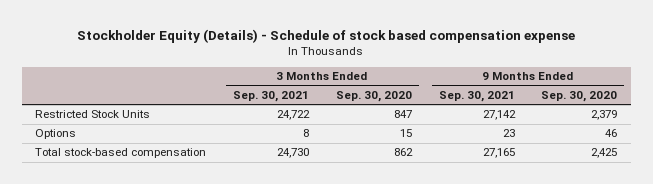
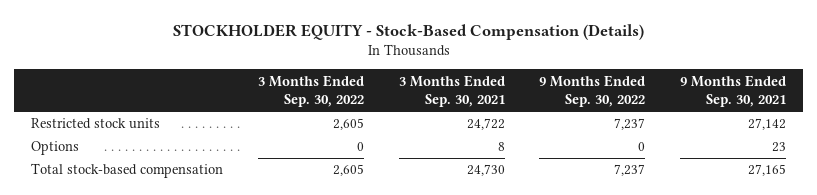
[77,28,576,43] Stockholder Equity (Details) - Schedule of stock based compensation expense -> [172,23,644,40] STOCKHOLDER EQUITY - Stock-Based Compensation (Details)
[335,91,412,103] Sep. 30, 2020 -> none
[541,91,618,103] Sep. 30, 2020 -> none
none -> [257,74,364,108] 3 Months Ended Sep. 30, 2022
none -> [539,74,646,108] 9 Months Ended Sep. 30, 2022
[35,110,151,119] Restricted Stock Units -> [30,118,160,130] Restricted stock units

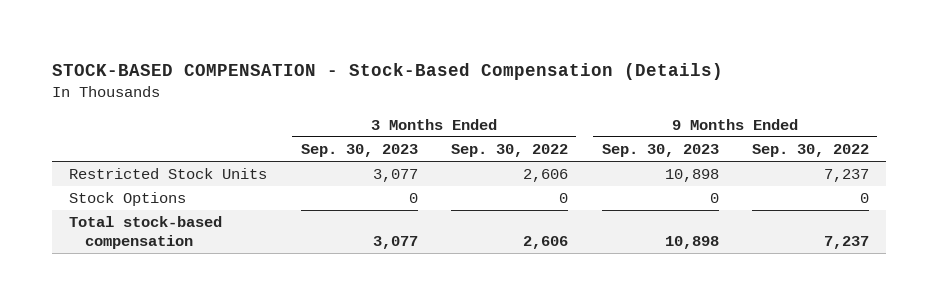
[172,23,644,40] STOCKHOLDER EQUITY - Stock-Based Compensation (Details) -> [52,63,724,81] STOCK-BASED COMPENSATION - Stock-Based Compensation (Details)
[398,74,505,108] 3 Months Ended Sep. 30, 2021 -> none
[680,74,787,108] 9 Months Ended Sep. 30, 2021 -> none
none -> [300,144,418,158] Sep. 30, 2023
none -> [601,144,719,158] Sep. 30, 2023
[30,118,160,130] Restricted stock units -> [69,168,268,180] Restricted Stock Units
[332,118,364,131] 2,605 -> [523,169,569,183] 2,606
[30,141,79,156] Options -> [69,192,187,207] Stock Options
[332,164,364,177] 2,605 -> [523,235,569,249] 2,606

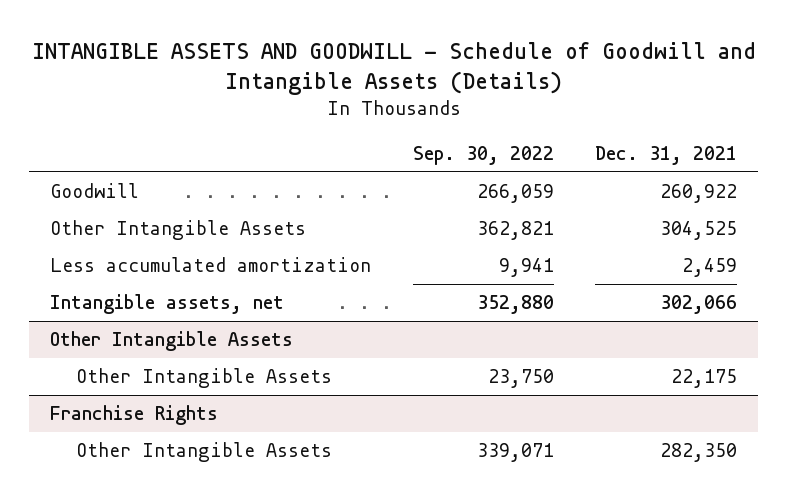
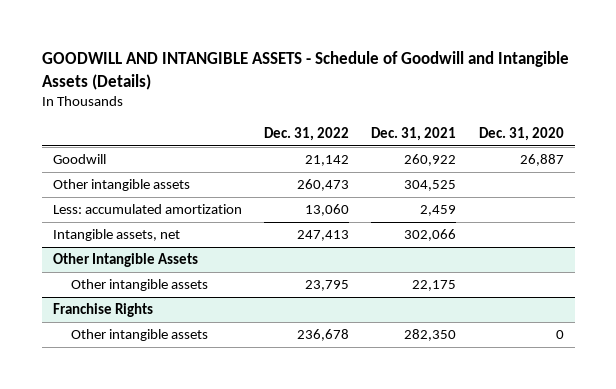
[31,42,756,96] INTANGIBLE ASSETS AND GOODWILL - Schedule of Goodwill and Intangible Assets (Details) -> [41,51,569,90] GOODWILL AND INTANGIBLE ASSETS - Schedule of Goodwill and Intangible Assets (Details)
[412,145,554,165] Sep. 30, 2022 -> none
none -> [263,127,349,142] Dec. 31, 2022
none -> [478,127,564,142] Dec. 31, 2020
[50,220,307,241] Other Intangible Assets -> [52,179,190,192] Other intangible assets
[50,257,372,273] Less accumulated amortization -> [52,204,242,215] Less: accumulated amortization
[76,368,333,389] Other Intangible Assets -> [70,279,208,292] Other intangible assets
[76,442,333,463] Other Intangible Assets -> [70,329,208,342] Other intangible assets

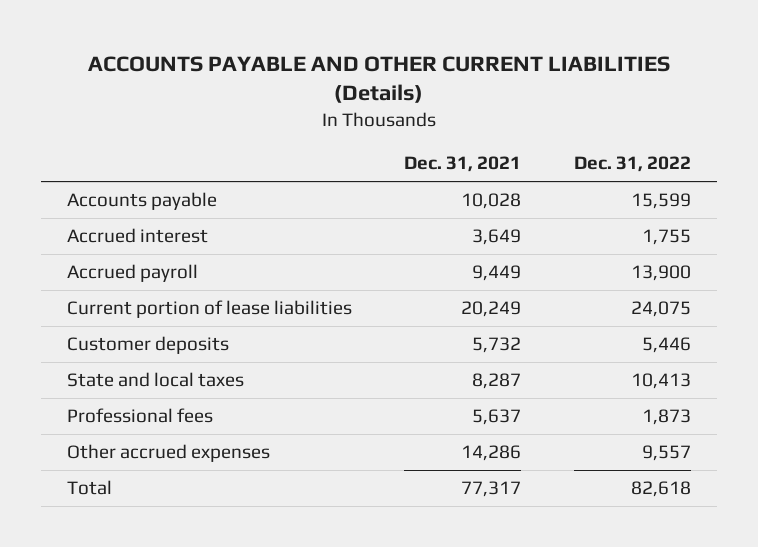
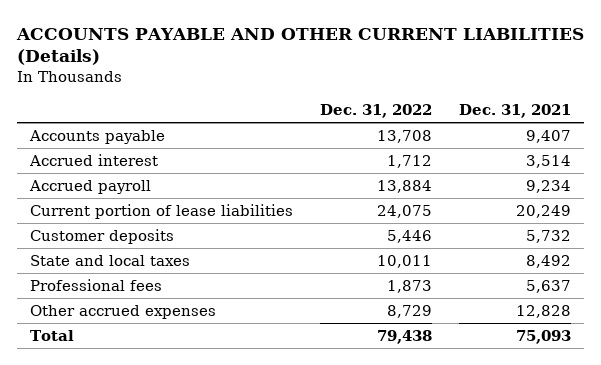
[461,193,522,210] 10,028 -> [525,129,571,143] 9,407
[630,193,691,210] 15,599 -> [376,129,432,143] 13,708
[472,229,522,246] 3,649 -> [525,154,571,168] 3,514
[641,229,691,246] 1,755 -> [386,154,432,168] 1,712
[472,265,522,282] 9,449 -> [525,179,571,193] 9,234
[630,265,691,282] 13,900 -> [376,179,432,193] 13,884
[472,373,522,390] 8,287 -> [525,254,571,268] 8,492
[630,373,691,390] 10,413 -> [376,254,432,268] 10,011
[461,445,522,462] 14,286 -> [515,304,571,318] 12,828
[641,445,691,462] 9,557 -> [386,304,432,318] 8,729
[461,481,522,498] 77,317 -> [515,329,571,344] 75,093
[630,481,691,498] 82,618 -> [376,329,432,344] 79,438

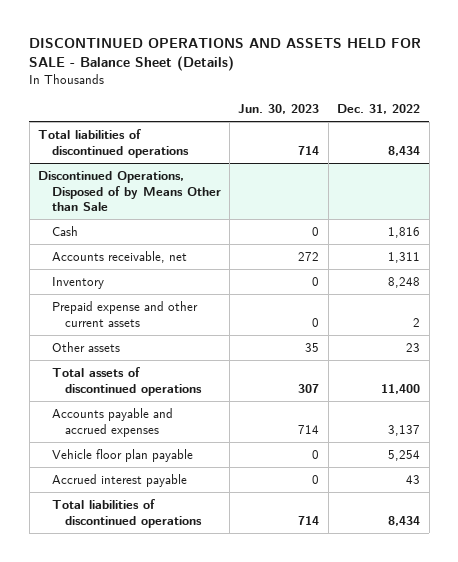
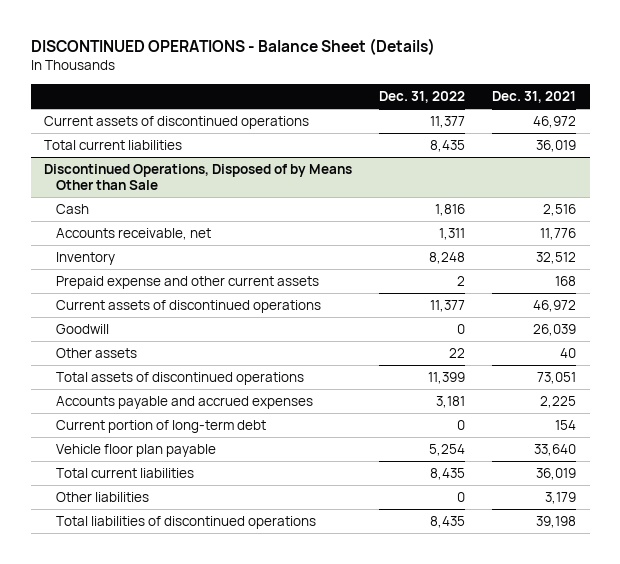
[29,38,422,72] DISCONTINUED OPERATIONS AND ASSETS HELD FOR SALE - Balance Sheet (Details) -> [30,37,435,55] DISCONTINUED OPERATIONS - Balance Sheet (Details)
[238,104,320,115] Jun. 30, 2023 -> none
none -> [492,91,577,104] Dec. 31, 2021
none -> [44,116,310,130] Current assets of discontinued operations
[38,128,189,158] Total liabilities of discontinued operations -> [44,140,183,151] Total current liabilities
[388,145,421,156] 8,434 -> [430,140,466,153] 8,435
none -> [56,300,322,314] Current assets of discontinued operations
none -> [56,324,110,335] Goodwill
[406,342,421,352] 23 -> [449,348,466,359] 22
[381,383,421,394] 11,400 -> [428,372,466,385] 11,399
[388,424,421,436] 3,137 -> [436,396,466,409] 3,181
none -> [56,420,267,434] Current portion of long-term debt
[51,473,187,487] Accrued interest payable -> none
none -> [56,468,195,479] Total current liabilities
none -> [56,492,150,503] Other liabilities
[388,515,421,526] 8,434 -> [430,516,466,529] 8,435

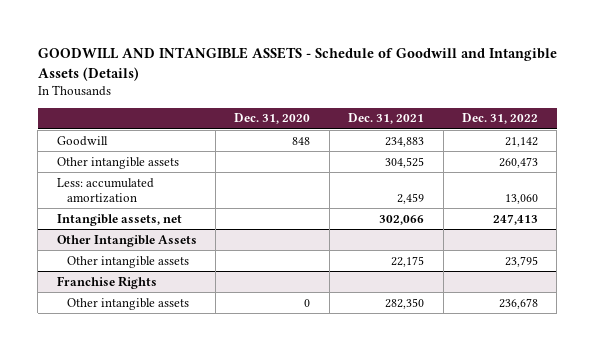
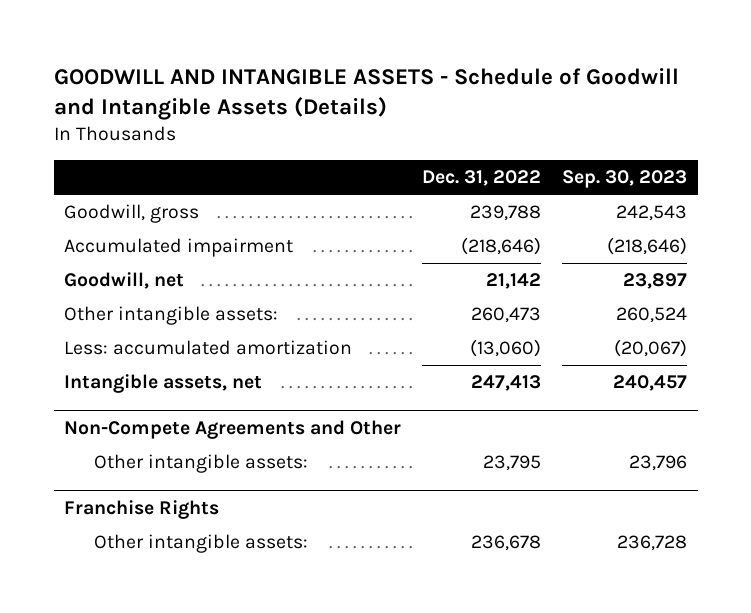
[234,113,311,125] Dec. 31, 2020 -> none
[348,113,425,125] Dec. 31, 2021 -> none
none -> [562,170,688,189] Sep. 30, 2023
none -> [64,204,200,224] Goodwill, gross
none -> [64,238,294,258] Accumulated impairment
[56,135,108,146] Goodwill -> [64,272,185,290] Goodwill, net
[56,156,179,169] Other intangible assets -> [64,306,279,326] Other intangible assets:
[504,193,538,204] 13,060 -> [470,339,542,358] (13,060)
[56,234,197,247] Other Intangible Assets -> none
none -> [64,420,402,440] Non-Compete Agreements and Other
[67,255,190,268] Other intangible assets -> [93,454,308,474] Other intangible assets:
[67,297,190,310] Other intangible assets -> [93,534,308,554] Other intangible assets:

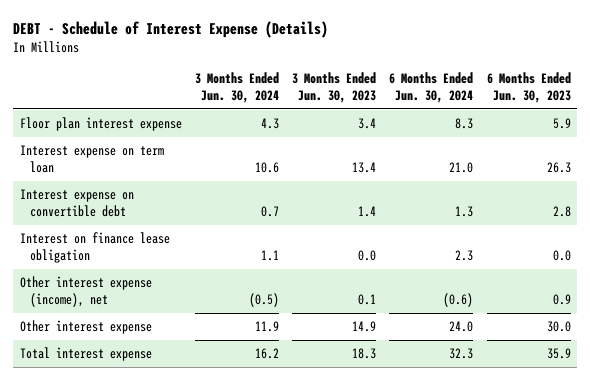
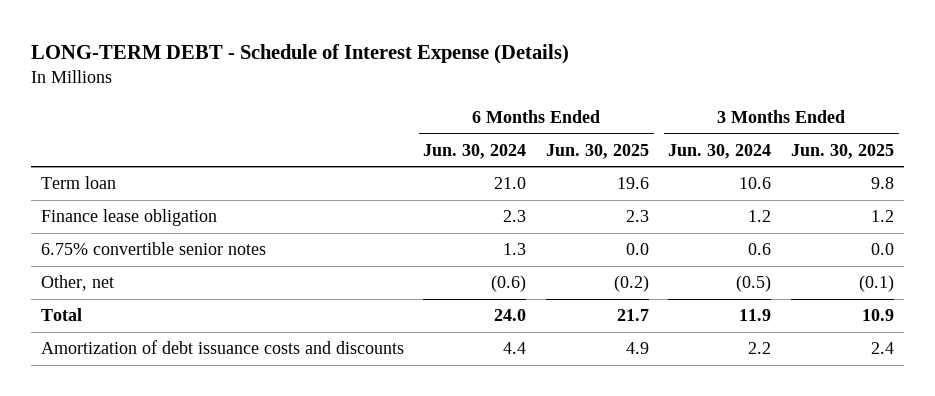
[12,20,328,38] DEBT - Schedule of Interest Expense (Details) -> [31,43,570,64] LONG-TERM DEBT - Schedule of Interest Expense (Details)
[292,71,377,103] 3 Months Ended Jun. 30, 2023 -> none
[486,71,571,103] 6 Months Ended Jun. 30, 2023 -> none
none -> [545,143,649,159] Jun. 30, 2025
none -> [790,143,894,159] Jun. 30, 2025
[19,117,182,132] Floor plan interest expense -> none
[19,189,134,217] Interest expense on convertible debt -> none
[19,347,152,362] Total interest expense -> none
[19,145,164,173] Interest expense on term loan -> [40,176,116,190] Term loan
[19,232,170,263] Interest on finance lease obligation -> [40,209,217,227] Finance lease obligation
[260,249,279,261] 1.1 -> [748,210,772,223] 1.2
none -> [40,242,266,256] 6.75% convertible senior notes
[19,276,152,307] Other interest expense (income), net -> [40,275,114,292] Other, net
[19,320,152,335] Other interest expense -> [40,308,82,322] Total
none -> [40,340,404,355] Amortization of debt issuance costs and discounts

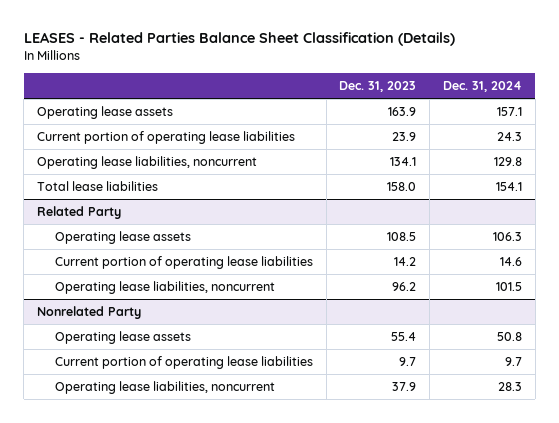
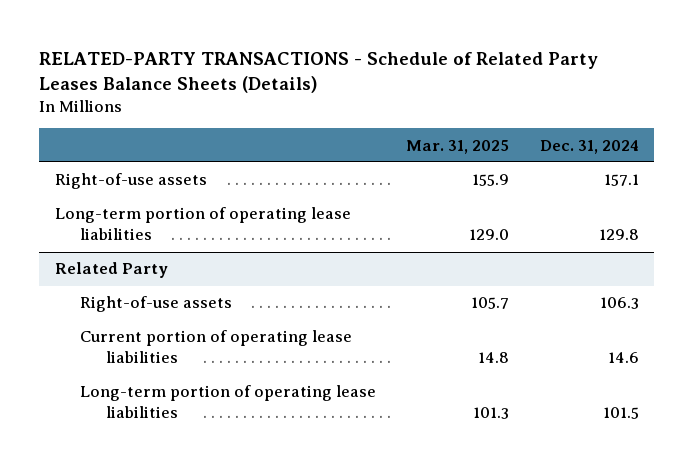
[23,32,455,47] LEASES - Related Parties Balance Sheet Classification (Details) -> [39,51,599,93] RELATED-PARTY TRANSACTIONS - Schedule of Related Party Leases Balance Sheets (Details)
[339,80,417,92] Dec. 31, 2023 -> none
none -> [406,139,510,154] Mar. 31, 2025
[37,131,296,145] Current portion of operating lease liabilities -> none
[37,181,159,192] Total lease liabilities -> none
[37,106,174,120] Operating lease assets -> [54,173,207,190] Right-of-use assets
[37,156,258,170] Operating lease liabilities, noncurrent -> [54,207,351,241] Long-term portion of operating lease liabilities
[54,231,191,245] Operating lease assets -> [80,296,233,313] Right-of-use assets
[37,306,142,320] Nonrelated Party -> none
[54,331,191,345] Operating lease assets -> none
[54,356,313,370] Current portion of operating lease liabilities -> none
[54,381,275,395] Operating lease liabilities, noncurrent -> none
[54,281,275,295] Operating lease liabilities, noncurrent -> [80,385,377,419] Long-term portion of operating lease liabilities

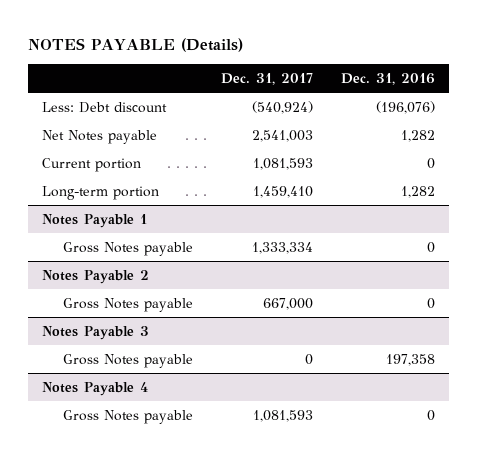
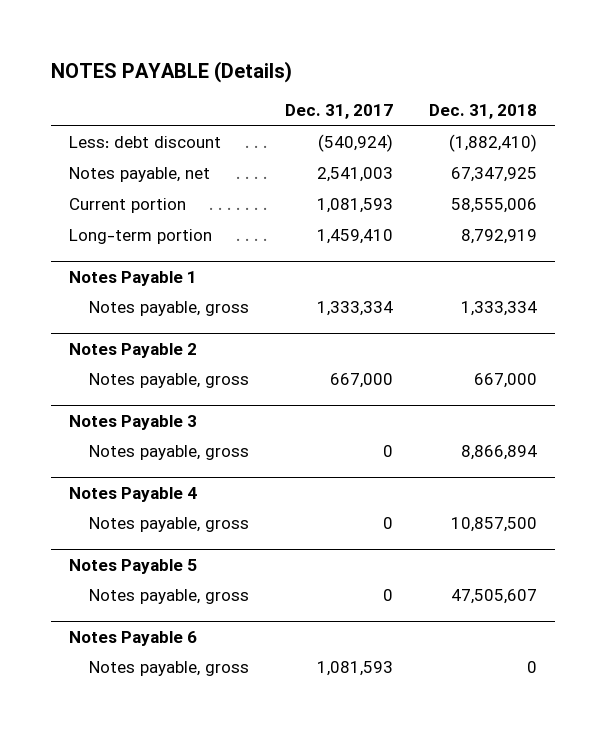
[341,73,436,86] Dec. 31, 2016 -> none
none -> [428,104,537,120] Dec. 31, 2018
[42,101,168,113] Less: Debt discount -> [68,136,221,149] Less: debt discount
[42,129,158,144] Net Notes payable -> [68,167,210,183] Notes payable, net
[63,241,194,256] Gross Notes payable -> [89,301,250,317] Notes payable, gross
[63,297,194,312] Gross Notes payable -> [89,373,250,389] Notes payable, gross
[63,353,194,368] Gross Notes payable -> [89,445,250,461] Notes payable, gross
[63,409,194,424] Gross Notes payable -> [89,517,250,533] Notes payable, gross
[253,409,314,422] 1,081,593 -> [382,517,393,530] 0
none -> [68,559,197,575] Notes Payable 5
none -> [89,589,250,605] Notes payable, gross
none -> [68,631,197,647] Notes Payable 6
none -> [89,661,250,677] Notes payable, gross

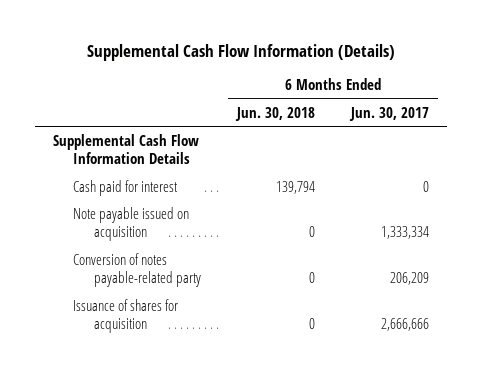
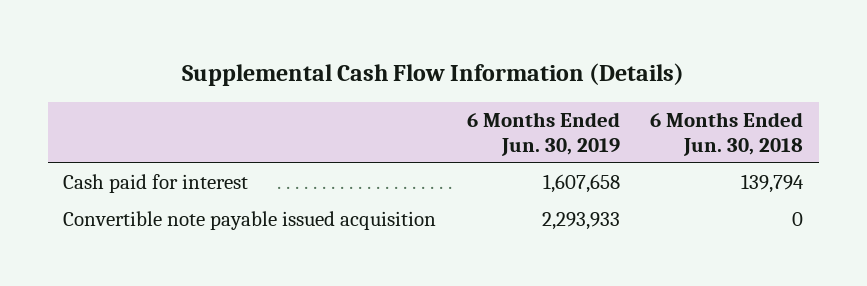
[348,106,429,121] Jun. 30, 2017 -> none
none -> [466,112,620,156] 6 Months Ended Jun. 30, 2019
[53,133,200,165] Supplemental Cash Flow Information Details -> none
[73,252,201,288] Conversion of notes payable-related party -> none
[73,298,179,334] Issuance of shares for acquisition -> none
[73,206,190,242] Note payable issued on acquisition -> [63,211,437,231] Convertible note payable issued acquisition

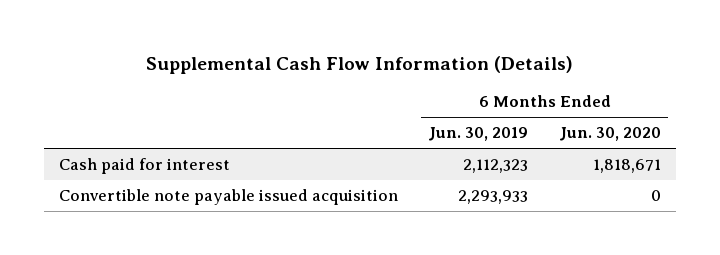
[650,112,804,156] 6 Months Ended Jun. 30, 2018 -> none
none -> [558,127,661,142] Jun. 30, 2020
[542,174,620,194] 1,607,658 -> [463,159,529,174] 2,112,323

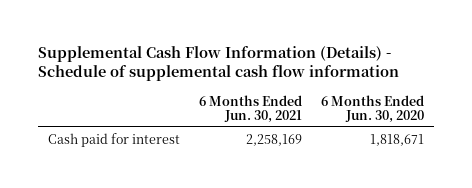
[145,55,573,74] Supplemental Cash Flow Information (Details) -> [37,45,399,82] Supplemental Cash Flow Information (Details) - Schedule of supplemental cash flow information
[428,127,529,142] Jun. 30, 2019 -> none
none -> [198,94,302,124] 6 Months Ended Jun. 30, 2021
[59,189,399,206] Convertible note payable issued acquisition -> none

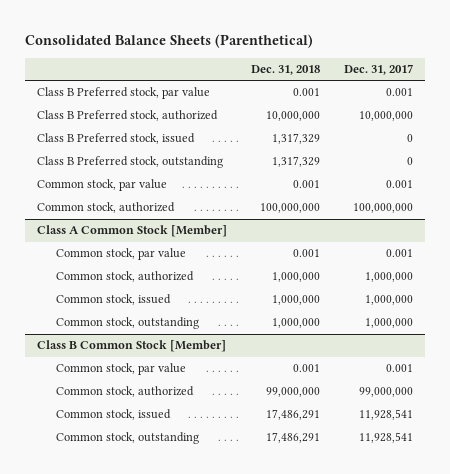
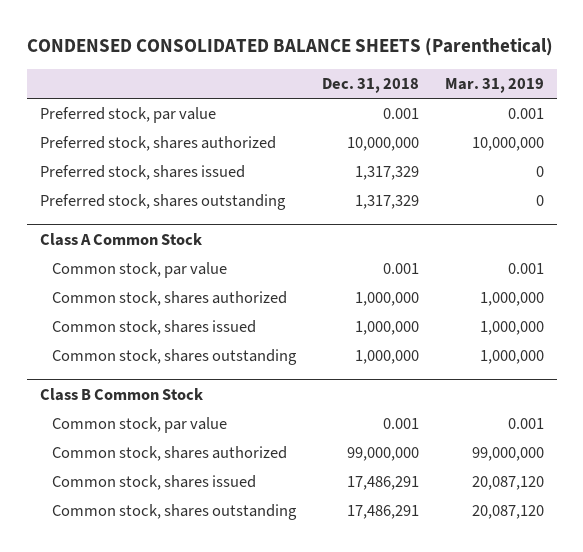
[25,33,314,48] Consolidated Balance Sheets (Parenthetical) -> [26,38,553,57] CONDENSED CONSOLIDATED BALANCE SHEETS (Parenthetical)
[343,63,413,75] Dec. 31, 2017 -> none
none -> [444,78,544,94] Mar. 31, 2019
[37,179,168,192] Common stock, par value -> none
[37,202,176,214] Common stock, authorized -> none
[37,87,211,100] Class B Preferred stock, par value -> [39,107,216,124] Preferred stock, par value
[37,110,219,122] Class B Preferred stock, authorized -> [39,136,276,152] Preferred stock, shares authorized
[37,133,196,145] Class B Preferred stock, issued -> [39,165,245,181] Preferred stock, shares issued
[37,156,224,169] Class B Preferred stock, outstanding -> [39,194,286,211] Preferred stock, shares outstanding
[37,225,228,238] Class A Common Stock [Member] -> [39,232,202,246] Class A Common Stock
[56,271,195,283] Common stock, authorized -> [52,291,288,307] Common stock, shares authorized
[56,294,172,306] Common stock, issued -> [52,320,257,336] Common stock, shares issued
[56,317,200,330] Common stock, outstanding -> [52,349,298,366] Common stock, shares outstanding
[37,340,227,353] Class B Common Stock [Member] -> [39,387,203,401] Class B Common Stock
[56,386,195,398] Common stock, authorized -> [52,446,288,462] Common stock, shares authorized
[56,409,172,421] Common stock, issued -> [52,475,257,491] Common stock, shares issued
[56,432,200,445] Common stock, outstanding -> [52,504,298,521] Common stock, shares outstanding

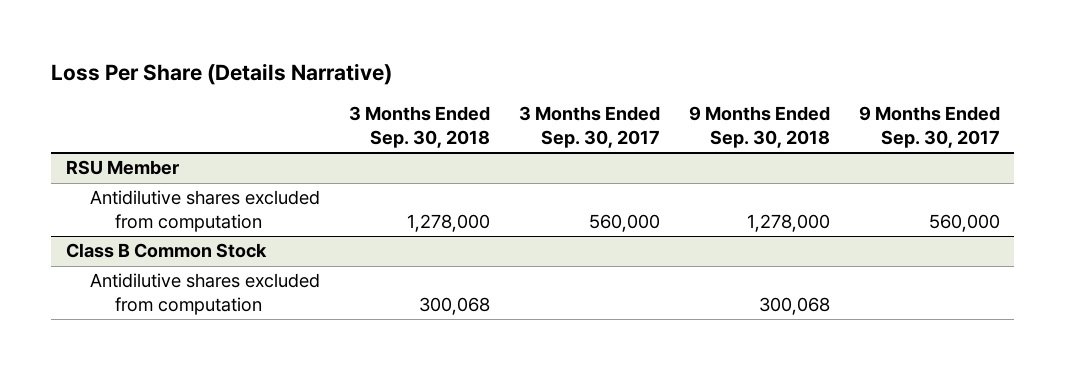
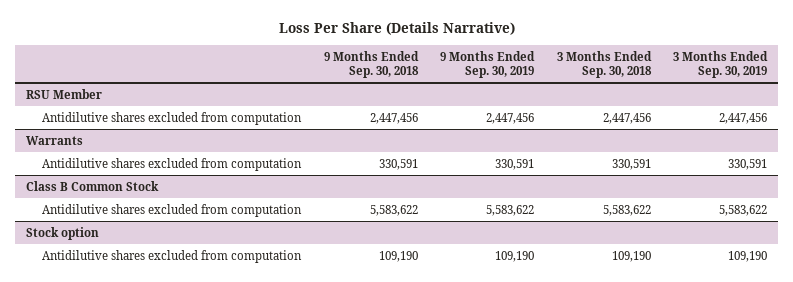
[519,106,661,149] 3 Months Ended Sep. 30, 2017 -> none
[858,106,1000,149] 9 Months Ended Sep. 30, 2017 -> none
none -> [440,50,536,79] 9 Months Ended Sep. 30, 2019
none -> [673,50,769,79] 3 Months Ended Sep. 30, 2019
[407,214,491,233] 1,278,000 -> [602,112,651,124] 2,447,456
[746,214,830,233] 1,278,000 -> [369,112,418,124] 2,447,456
none -> [26,135,84,145] Warrants
none -> [42,157,303,171] Antidilutive shares excluded from computation
[419,297,491,316] 300,068 -> [602,204,651,216] 5,583,622
[758,297,830,316] 300,068 -> [369,204,418,216] 5,583,622
none -> [26,226,100,240] Stock option
none -> [42,249,303,263] Antidilutive shares excluded from computation

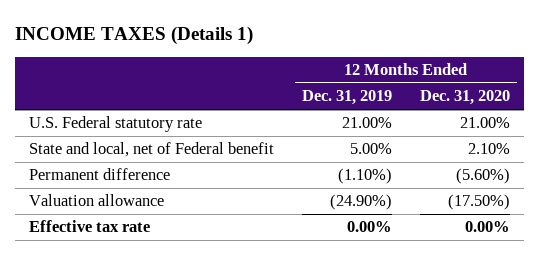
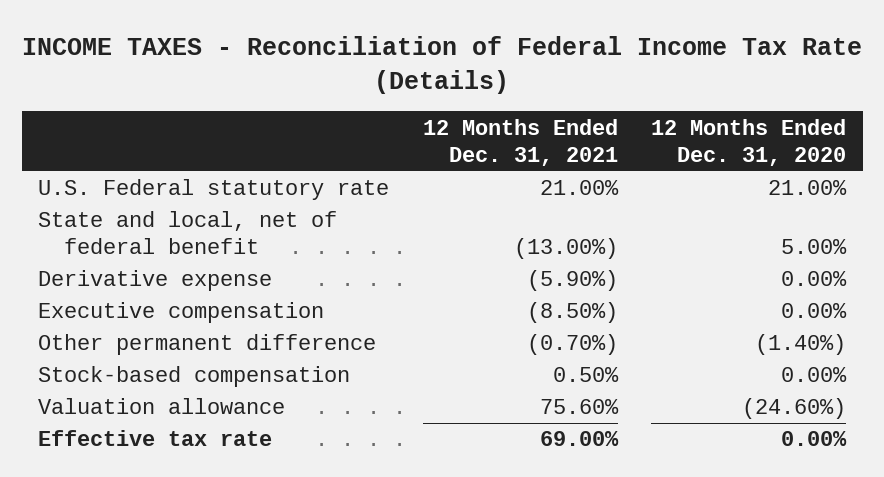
[14,26,253,46] INCOME TAXES (Details 1) -> [22,36,863,95] INCOME TAXES - Reconciliation of Federal Income Tax Rate (Details)
[301,90,392,106] Dec. 31, 2019 -> none
none -> [422,118,618,166] 12 Months Ended Dec. 31, 2021
[28,142,274,158] State and local, net of Federal benefit -> [38,211,338,255] State and local, net of federal benefit
[468,143,511,155] 2.10% -> [780,239,847,255] 5.00%
none -> [38,270,273,292] Derivative expense
none -> [38,302,325,324] Executive compensation
[28,168,170,181] Permanent difference -> [38,334,377,356] Other permanent difference
[456,168,511,185] (5.60%) -> [754,334,846,356] (1.40%)
none -> [38,366,351,388] Stock-based compensation
[448,194,511,211] (17.50%) -> [741,398,846,420] (24.60%)

